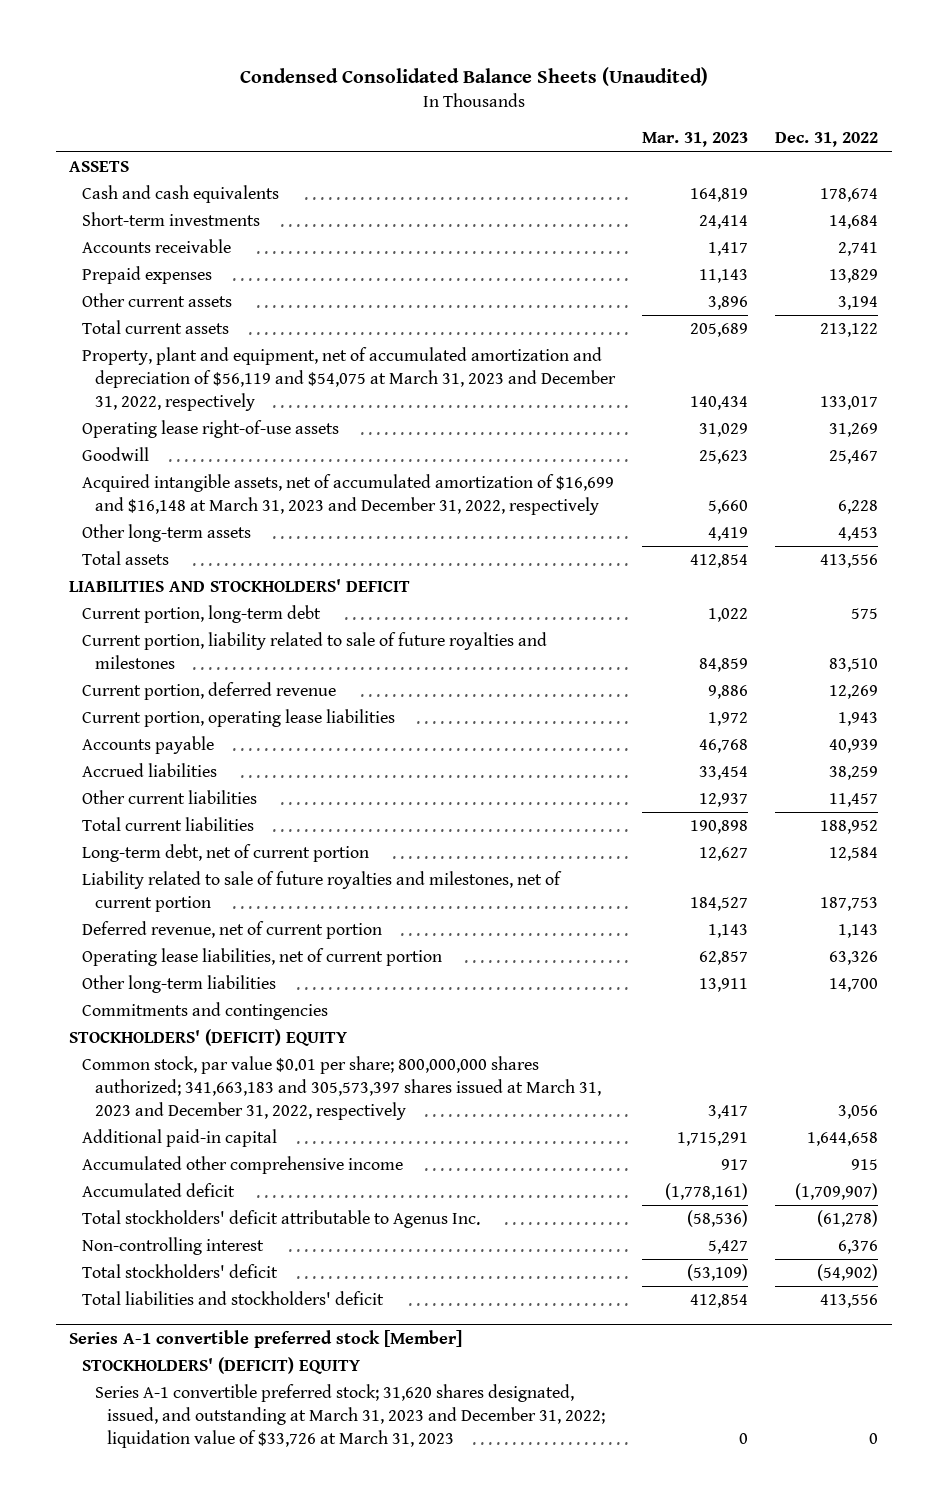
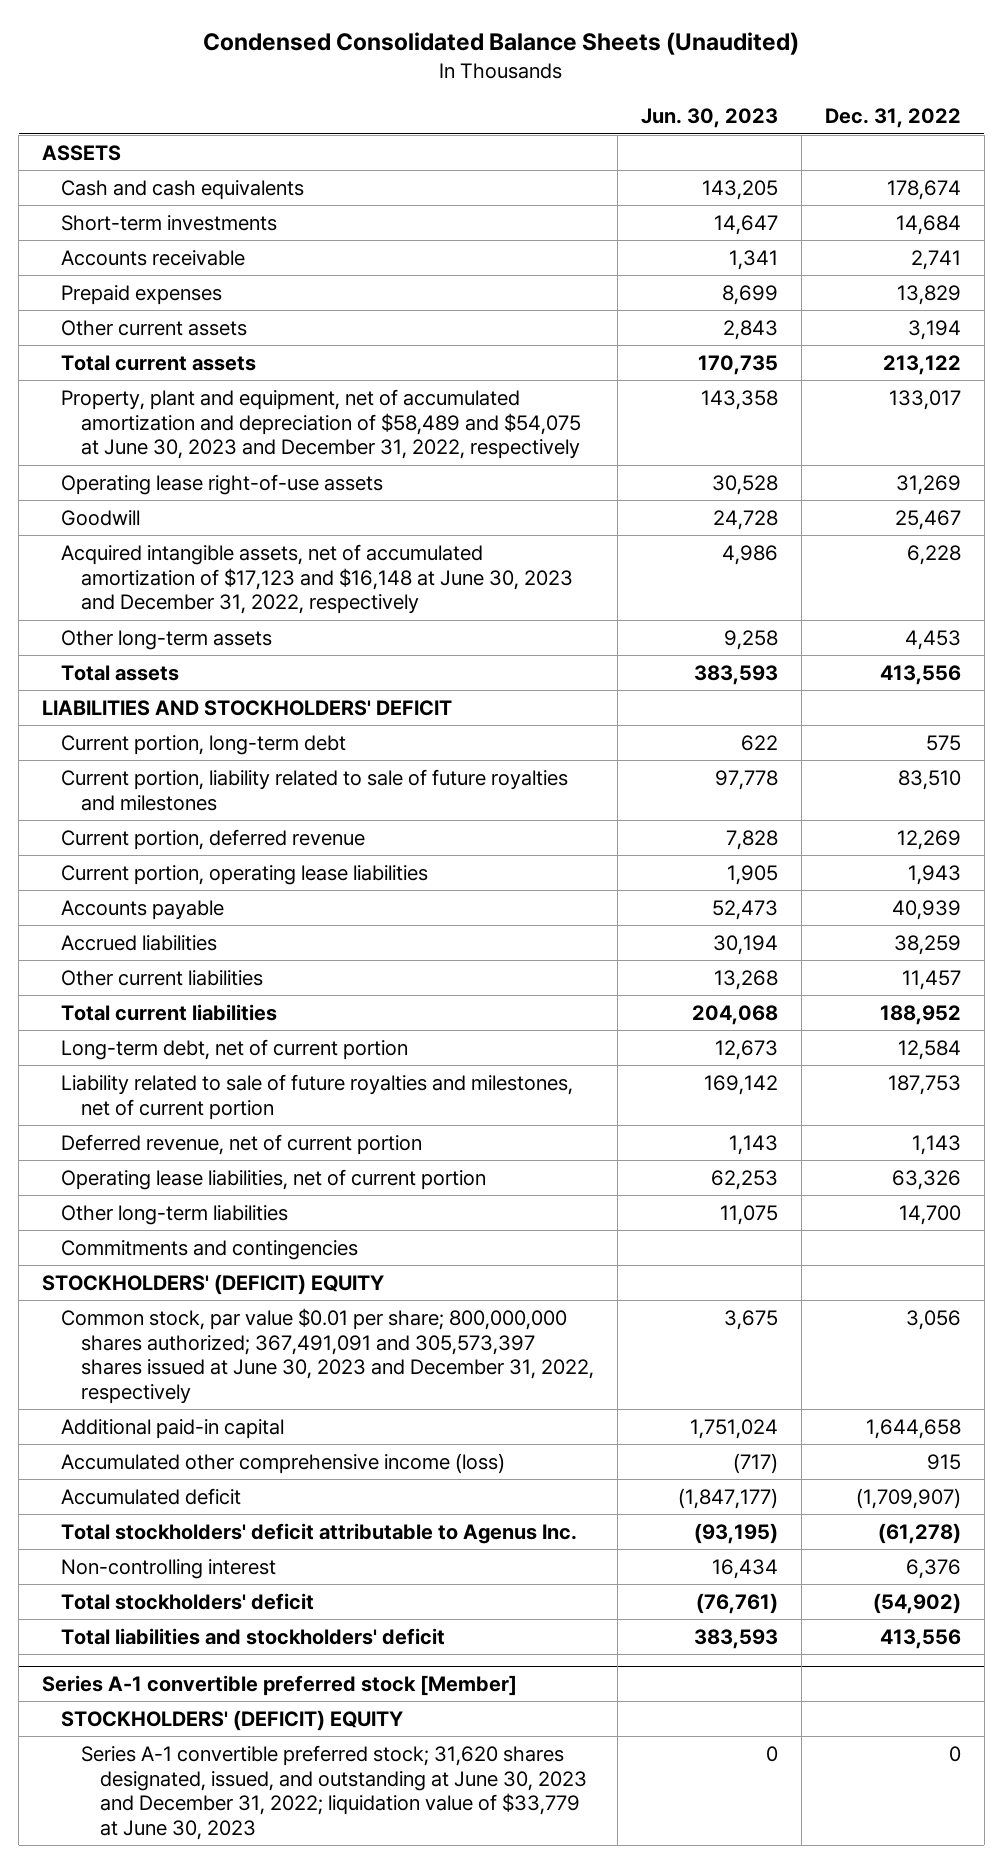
[641,132,748,148] Mar. 31, 2023 -> none
none -> [640,108,778,129] Jun. 30, 2023
[82,347,616,411] Property, plant and equipment, net of accumulated amortization and depreciation of $56,119 and $54,075 at March 31, 2023 and December 31, 2022, respectively -> [61,388,581,460] Property, plant and equipment, net of accumulated amortization and depreciation of $58,489 and $54,075 at June 30, 2023 and December 31, 2022, respectively
[82,474,615,515] Acquired intangible assets, net of accumulated amortization of $16,699 and $16,148 at March 31, 2023 and December 31, 2022, respectively -> [61,543,573,615] Acquired intangible assets, net of accumulated amortization of $17,123 and $16,148 at June 30, 2023 and December 31, 2022, respectively
[82,1056,601,1120] Common stock, par value $0.01 per share; 800,000,000 shares authorized; 341,663,183 and 305,573,397 shares issued at March 31, 2023 and December 31, 2022, respectively -> [61,1307,594,1404] Common stock, par value $0.01 per share; 800,000,000 shares authorized; 367,491,091 and 305,573,397 shares issued at June 30, 2023 and December 31, 2022, respectively
[82,1156,404,1175] Accumulated other comprehensive income -> [61,1452,506,1474] Accumulated other comprehensive income (loss)
[94,1384,606,1448] Series A-1 convertible preferred stock; 31,620 shares designated, issued, and outstanding at March 31, 2023 and December 31, 2022; liquidation value of $33,726 at March 31, 2023 -> [80,1744,587,1840] Series A-1 convertible preferred stock; 31,620 shares designated, issued, and outstanding at June 30, 2023 and December 31, 2022; liquidation value of $33,779 at June 30, 2023

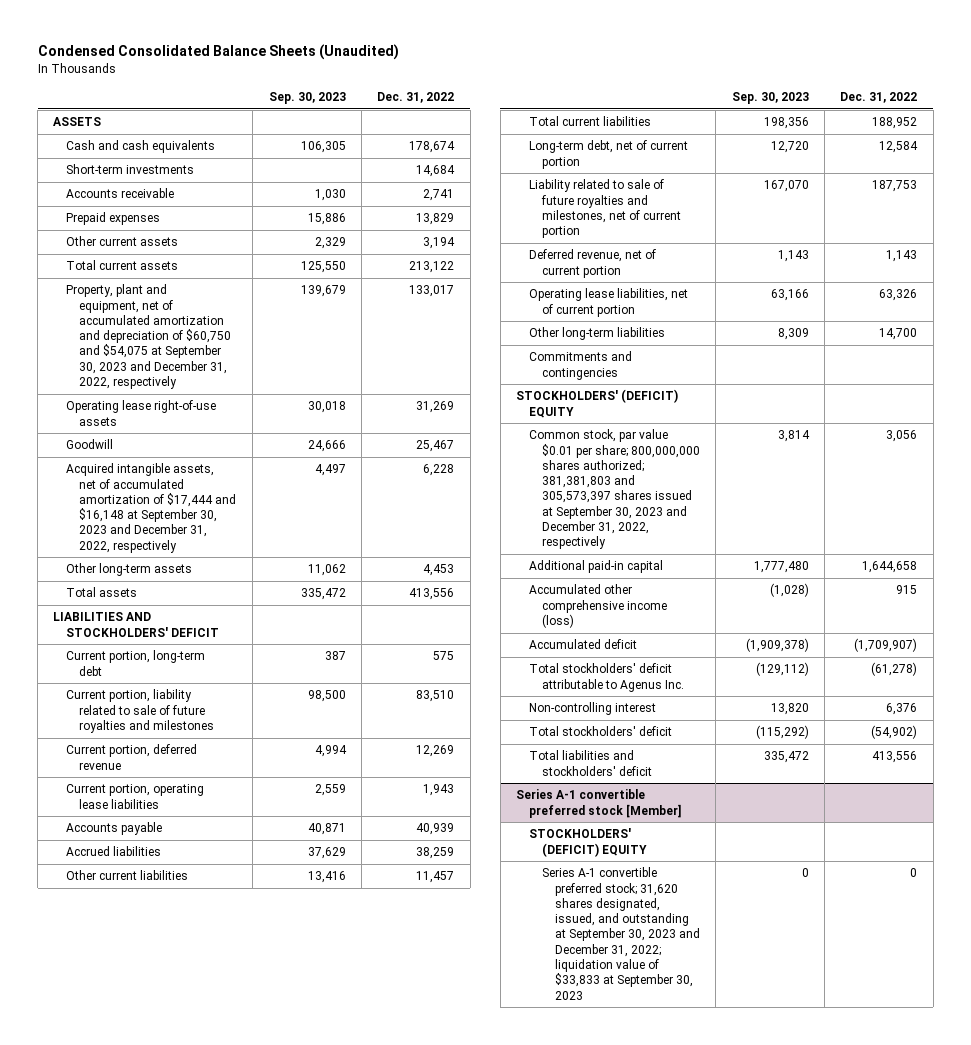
[640,108,778,129] Jun. 30, 2023 -> none
none -> [268,91,346,104] Sep. 30, 2023
[61,388,581,460] Property, plant and equipment, net of accumulated amortization and depreciation of $58,489 and $54,075 at June 30, 2023 and December 31, 2022, respectively -> [66,284,232,389] Property, plant and equipment, net of accumulated amortization and depreciation of $60,750 and $54,075 at September 30, 2023 and December 31, 2022, respectively
[61,543,573,615] Acquired intangible assets, net of accumulated amortization of $17,123 and $16,148 at June 30, 2023 and December 31, 2022, respectively -> [66,463,237,553] Acquired intangible assets, net of accumulated amortization of $17,444 and $16,148 at September 30, 2023 and December 31, 2022, respectively
[61,1307,594,1404] Common stock, par value $0.01 per share; 800,000,000 shares authorized; 367,491,091 and 305,573,397 shares issued at June 30, 2023 and December 31, 2022, respectively -> [529,429,700,550] Common stock, par value $0.01 per share; 800,000,000 shares authorized; 381,381,803 and 305,573,397 shares issued at September 30, 2023 and December 31, 2022, respectively
[80,1744,587,1840] Series A-1 convertible preferred stock; 31,620 shares designated, issued, and outstanding at June 30, 2023 and December 31, 2022; liquidation value of $33,779 at June 30, 2023 -> [541,867,700,1000] Series A-1 convertible preferred stock; 31,620 shares designated, issued, and outstanding at September 30, 2023 and December 31, 2022; liquidation value of $33,833 at September 30, 2023

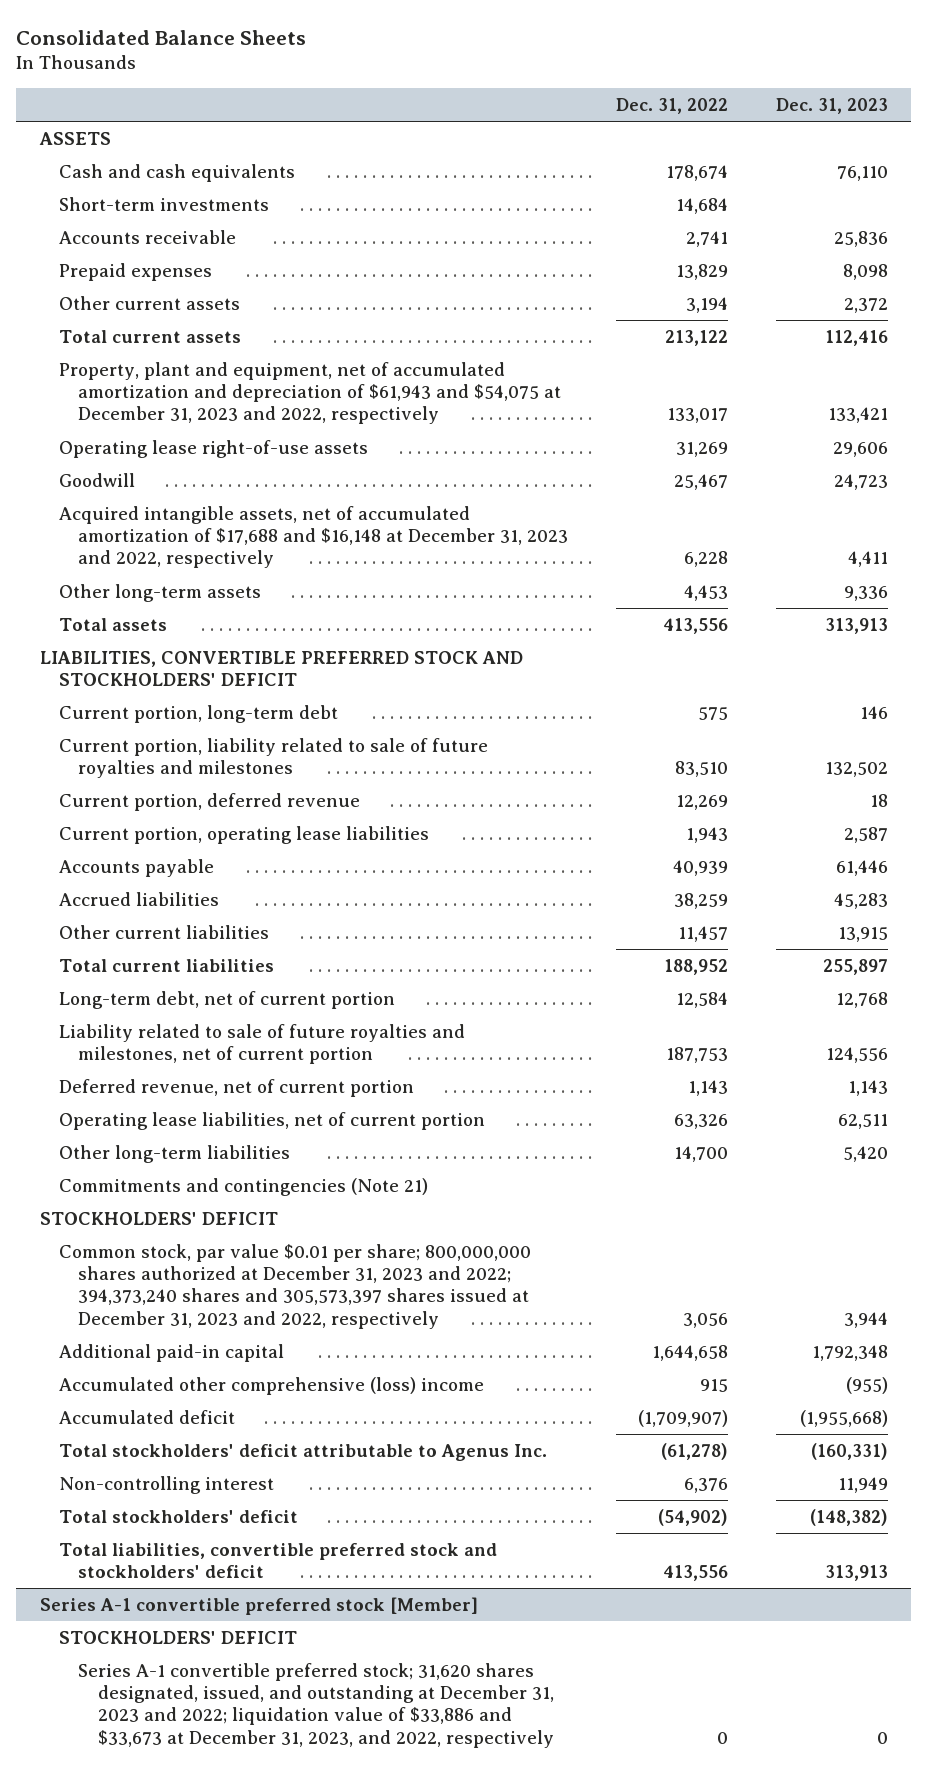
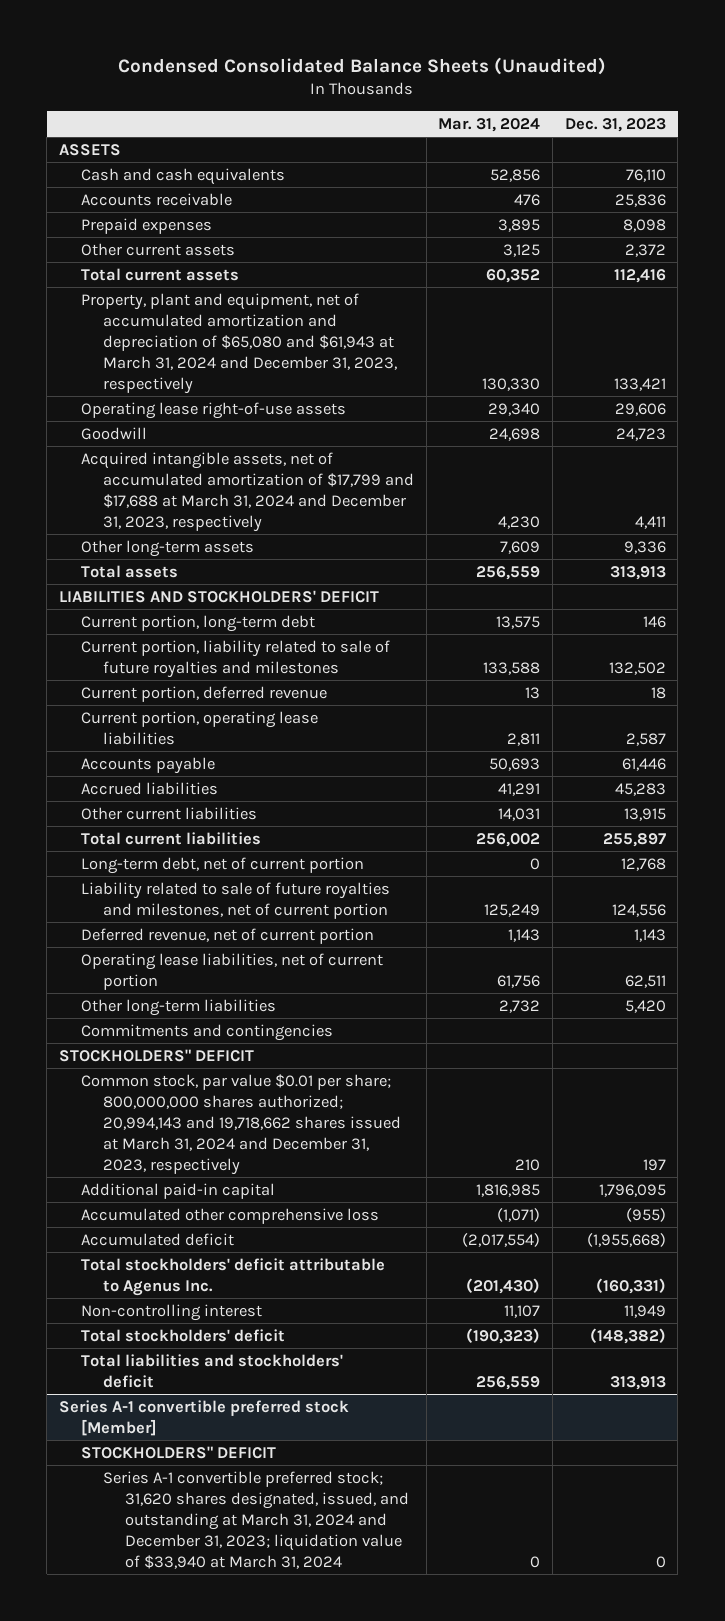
[15,29,306,45] Consolidated Balance Sheets -> [118,57,607,76] Condensed Consolidated Balance Sheets (Unaudited)
[616,97,729,114] Dec. 31, 2022 -> none
none -> [438,117,541,132] Mar. 31, 2024
[59,196,270,211] Short-term investments -> none
[59,361,562,425] Property, plant and equipment, net of accumulated amortization and depreciation of $61,943 and $54,075 at December 31, 2023 and 2022, respectively -> [80,292,397,394] Property, plant and equipment, net of accumulated amortization and depreciation of $65,080 and $61,943 at March 31, 2024 and December 31, 2023, respectively
[59,505,569,569] Acquired intangible assets, net of accumulated amortization of $17,688 and $16,148 at December 31, 2023 and 2022, respectively -> [80,451,414,532] Acquired intangible assets, net of accumulated amortization of $17,799 and $17,688 at March 31, 2024 and December 31, 2023, respectively
[39,650,523,687] LIABILITIES, CONVERTIBLE PREFERRED STOCK AND STOCKHOLDERS' DEFICIT -> [58,589,379,603] LIABILITIES AND STOCKHOLDERS' DEFICIT
[59,1177,429,1196] Commitments and contingencies (Note 21) -> [80,1023,333,1041] Commitments and contingencies
[39,1211,278,1225] STOCKHOLDERS' DEFICIT -> [58,1048,254,1062] STOCKHOLDERS" DEFICIT
[59,1243,532,1329] Common stock, par value $0.01 per share; 800,000,000 shares authorized at December 31, 2023 and 2022; 394,373,240 shares and 305,573,397 shares issued at December 31, 2023 and 2022, respectively -> [80,1073,401,1175] Common stock, par value $0.01 per share; 800,000,000 shares authorized; 20,994,143 and 19,718,662 shares issued at March 31, 2024 and December 31, 2023, respectively
[843,1311,888,1328] 3,944 -> [642,1158,666,1171] 197
[811,1344,888,1361] 1,792,348 -> [598,1183,666,1197] 1,796,095
[59,1376,485,1395] Accumulated other comprehensive (loss) income -> [80,1207,379,1224] Accumulated other comprehensive loss
[59,1542,498,1579] Total liabilities, convertible preferred stock and stockholders' deficit -> [80,1353,343,1388] Total liabilities and stockholders' deficit
[59,1630,298,1644] STOCKHOLDERS' DEFICIT -> [80,1445,276,1459] STOCKHOLDERS" DEFICIT
[78,1662,554,1748] Series A-1 convertible preferred stock; 31,620 shares designated, issued, and outstanding at December 31, 2023 and 2022; liquidation value of $33,886 and $33,673 at December 31, 2023, and 2022, respectively -> [102,1470,410,1569] Series A-1 convertible preferred stock; 31,620 shares designated, issued, and outstanding at March 31, 2024 and December 31, 2023; liquidation value of $33,940 at March 31, 2024

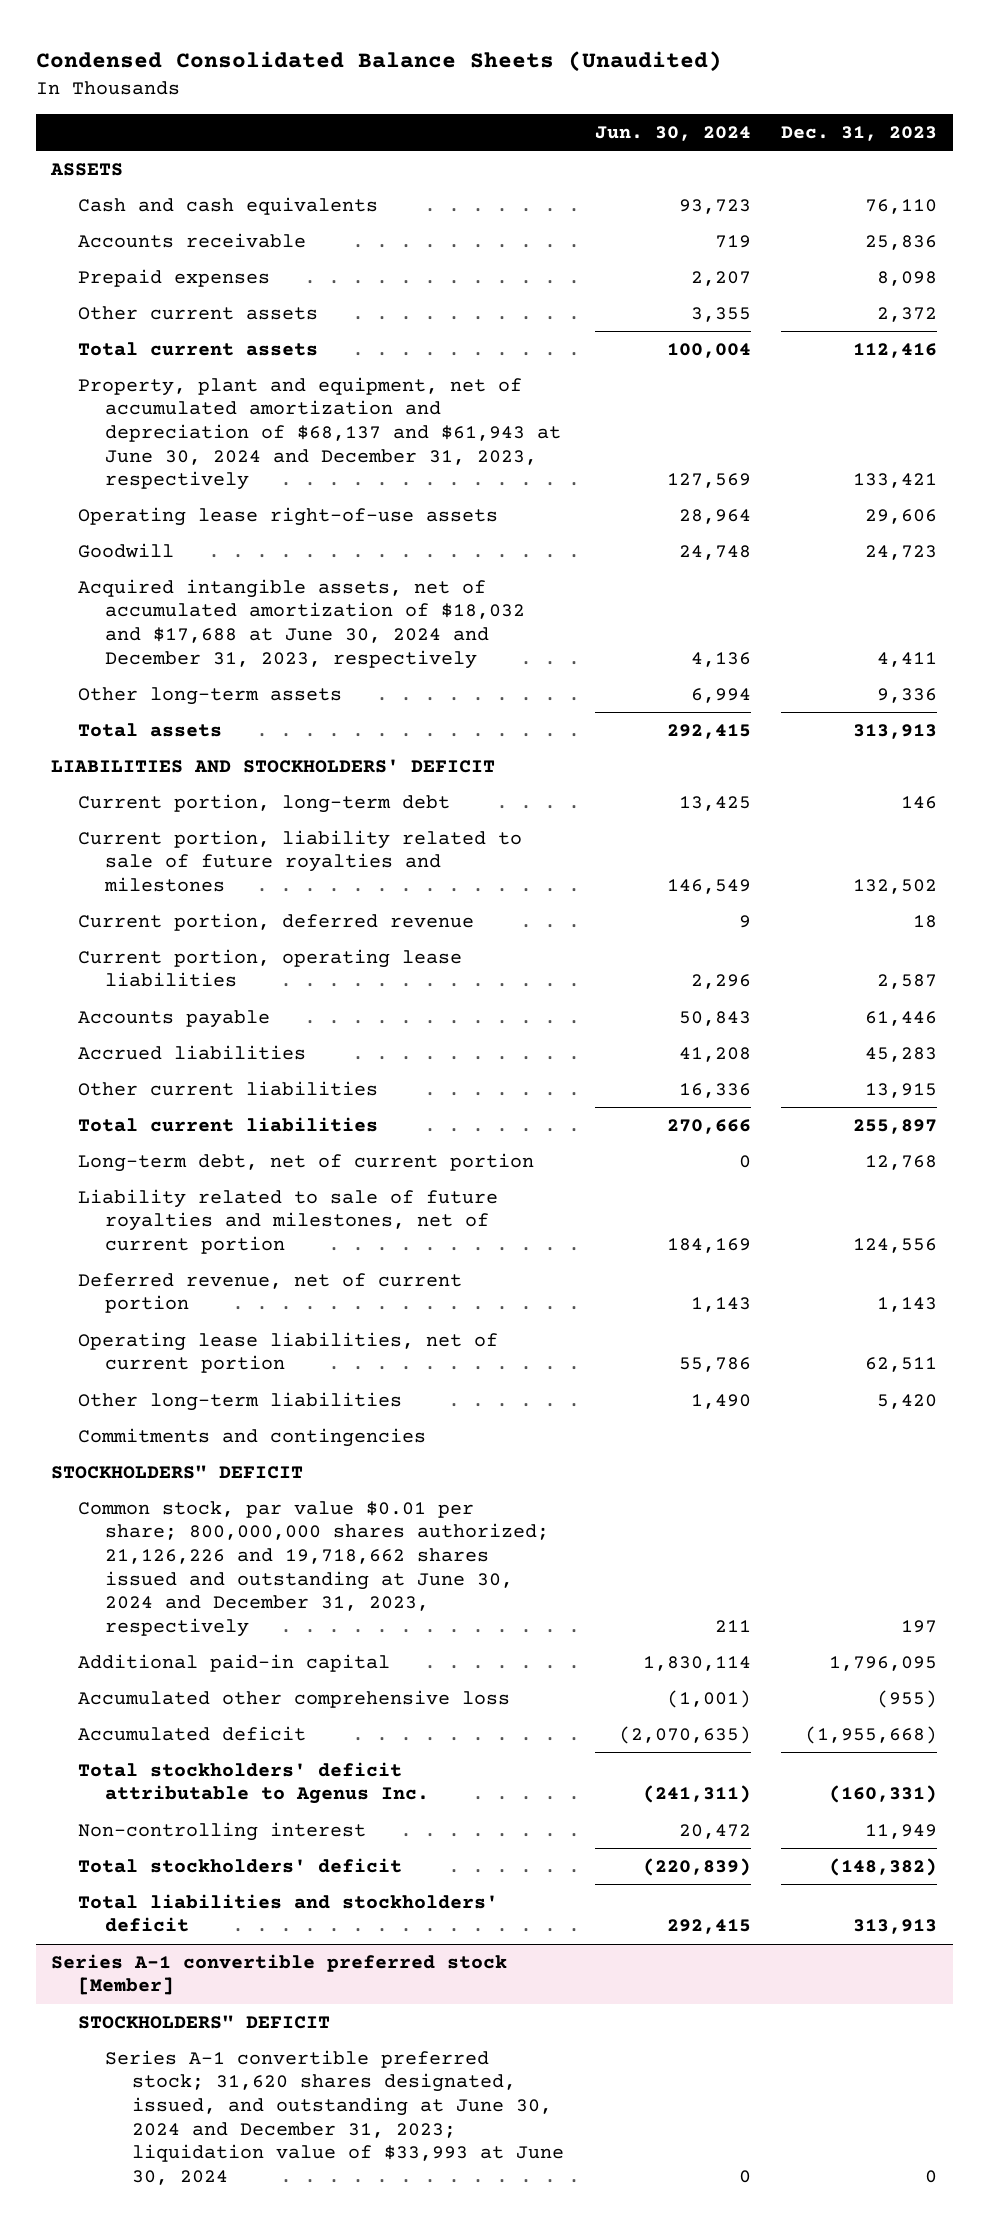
[438,117,541,132] Mar. 31, 2024 -> none
none -> [594,126,751,142] Jun. 30, 2024
[80,292,397,394] Property, plant and equipment, net of accumulated amortization and depreciation of $65,080 and $61,943 at March 31, 2024 and December 31, 2023, respectively -> [78,376,562,491] Property, plant and equipment, net of accumulated amortization and depreciation of $68,137 and $61,943 at June 30, 2024 and December 31, 2023, respectively
[80,451,414,532] Acquired intangible assets, net of accumulated amortization of $17,799 and $17,688 at March 31, 2024 and December 31, 2023, respectively -> [78,578,526,669] Acquired intangible assets, net of accumulated amortization of $18,032 and $17,688 at June 30, 2024 and December 31, 2023, respectively
[80,1073,401,1175] Common stock, par value $0.01 per share; 800,000,000 shares authorized; 20,994,143 and 19,718,662 shares issued at March 31, 2024 and December 31, 2023, respectively -> [78,1500,550,1637] Common stock, par value $0.01 per share; 800,000,000 shares authorized; 21,126,226 and 19,718,662 shares issued and outstanding at June 30, 2024 and December 31, 2023, respectively
[102,1470,410,1569] Series A-1 convertible preferred stock; 31,620 shares designated, issued, and outstanding at March 31, 2024 and December 31, 2023; liquidation value of $33,940 at March 31, 2024 -> [105,2049,565,2185] Series A-1 convertible preferred stock; 31,620 shares designated, issued, and outstanding at June 30, 2024 and December 31, 2023; liquidation value of $33,993 at June 30, 2024

